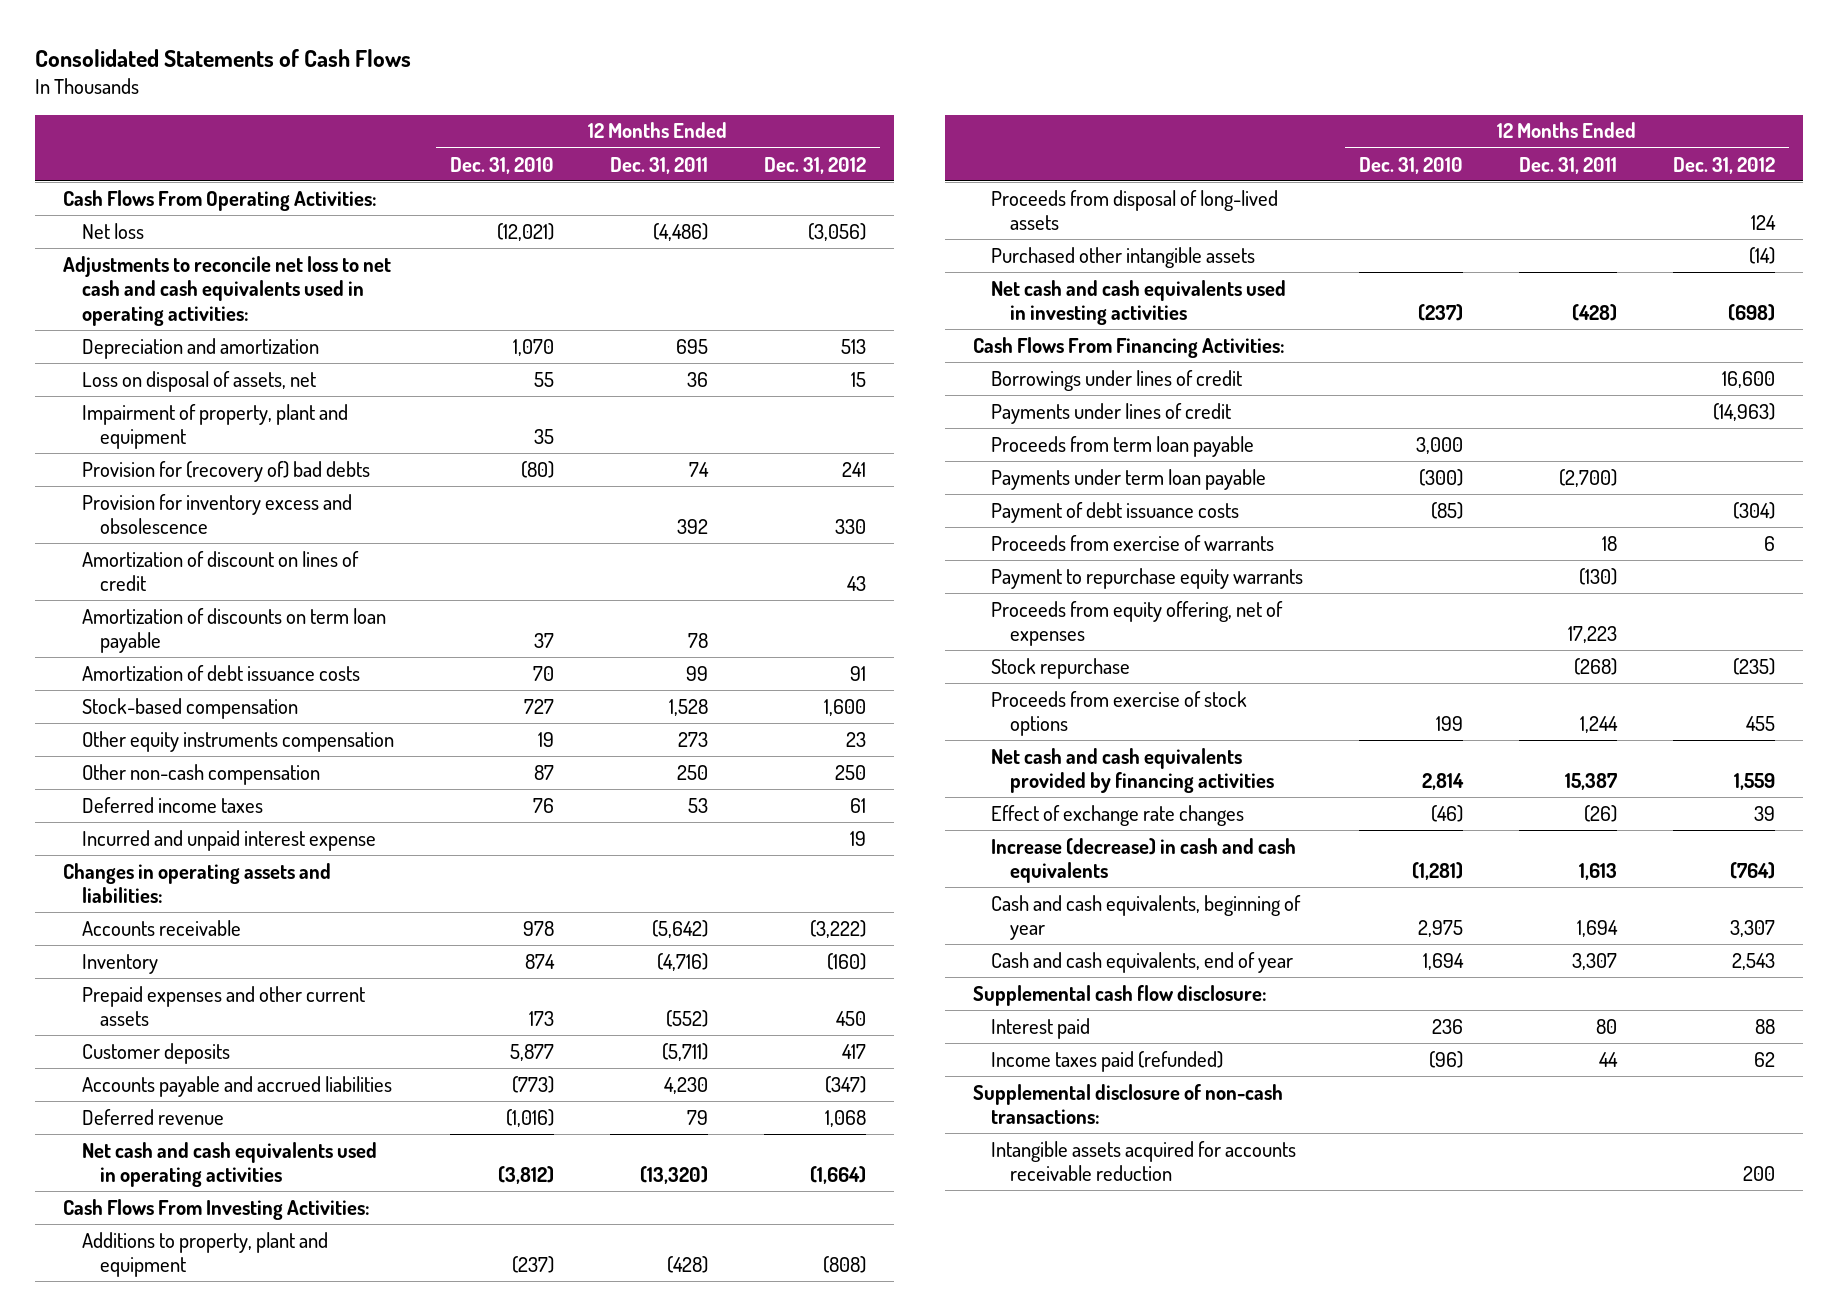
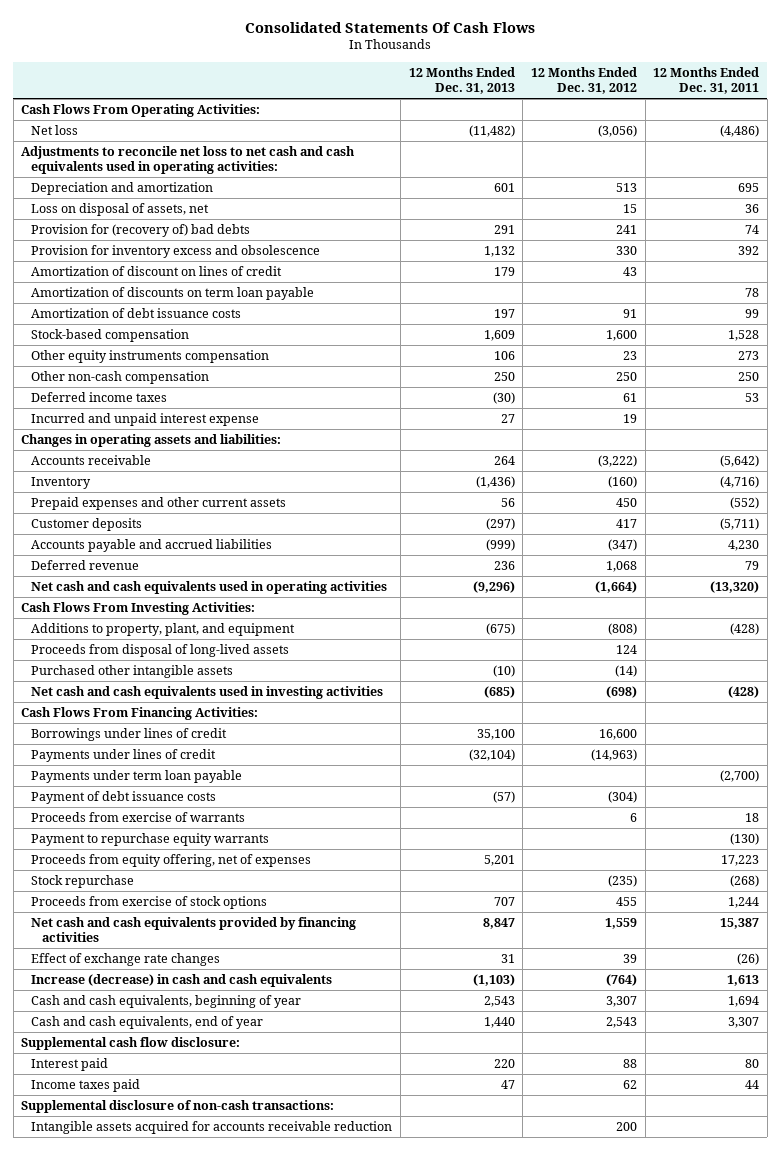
[35,48,412,67] Consolidated Statements of Cash Flows -> [245,21,536,33] Consolidated Statements Of Cash Flows
[449,156,554,174] Dec. 31, 2010 -> none
none -> [408,66,515,95] 12 Months Ended Dec. 31, 2013
[81,403,348,450] Impairment of property, plant and equipment -> none
[81,1231,328,1278] Additions to property, plant and equipment -> [31,622,296,636] Additions to property, plant, and equipment
[991,435,1255,457] Proceeds from term loan payable -> none
[991,1050,1224,1072] Income taxes paid (refunded) -> [31,1078,141,1092] Income taxes paid

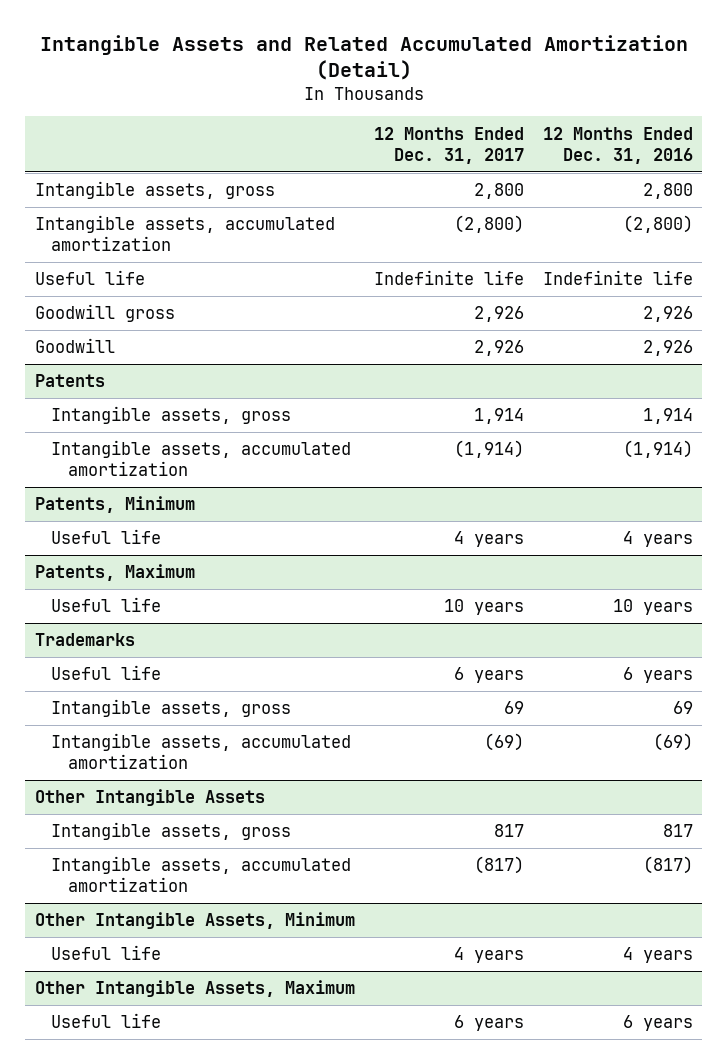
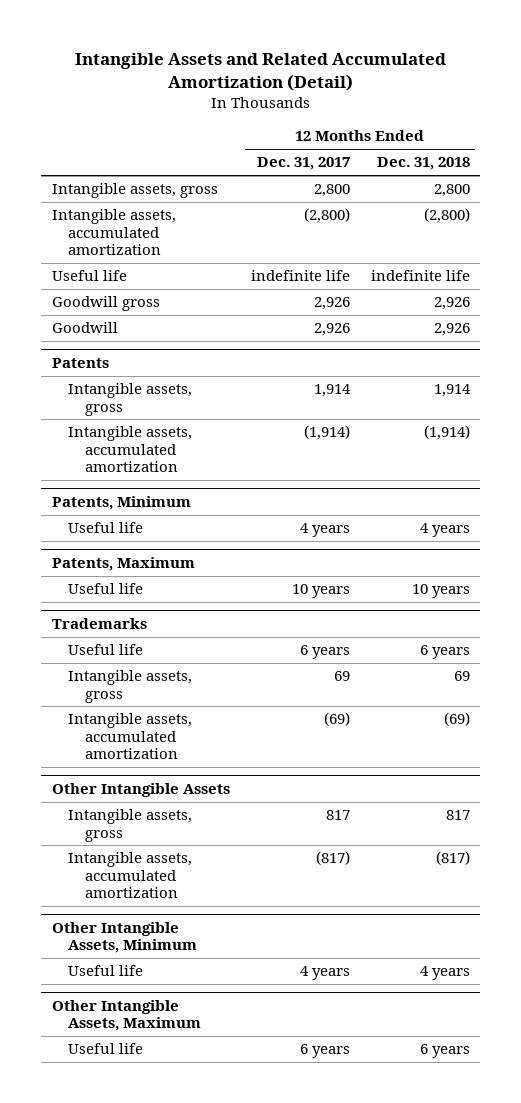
[542,126,693,164] 12 Months Ended Dec. 31, 2016 -> none
none -> [376,157,470,171] Dec. 31, 2018
[373,270,524,286] Indefinite life -> [250,270,350,282] indefinite life

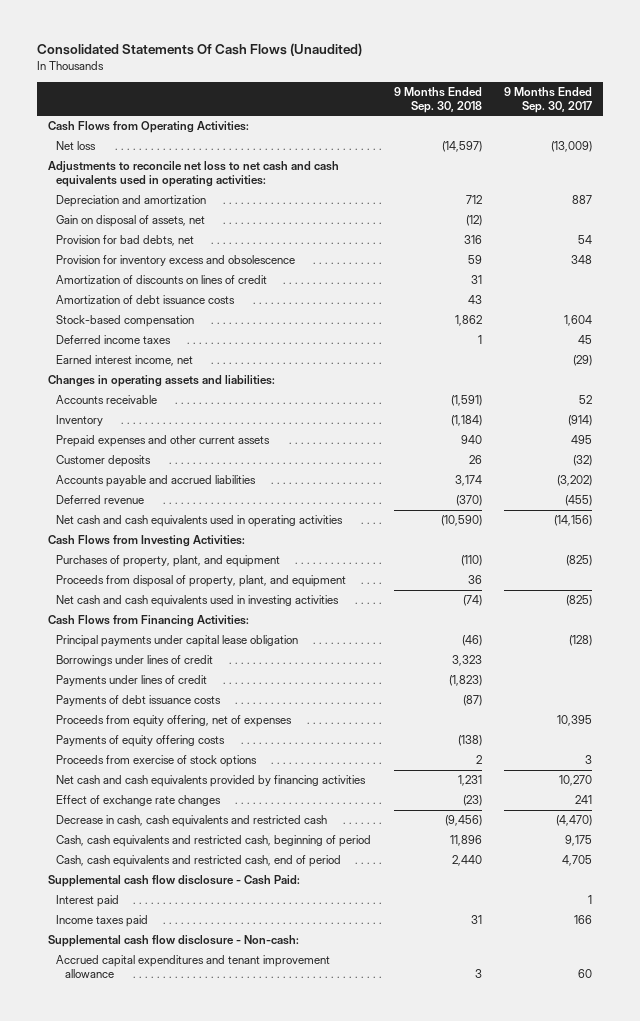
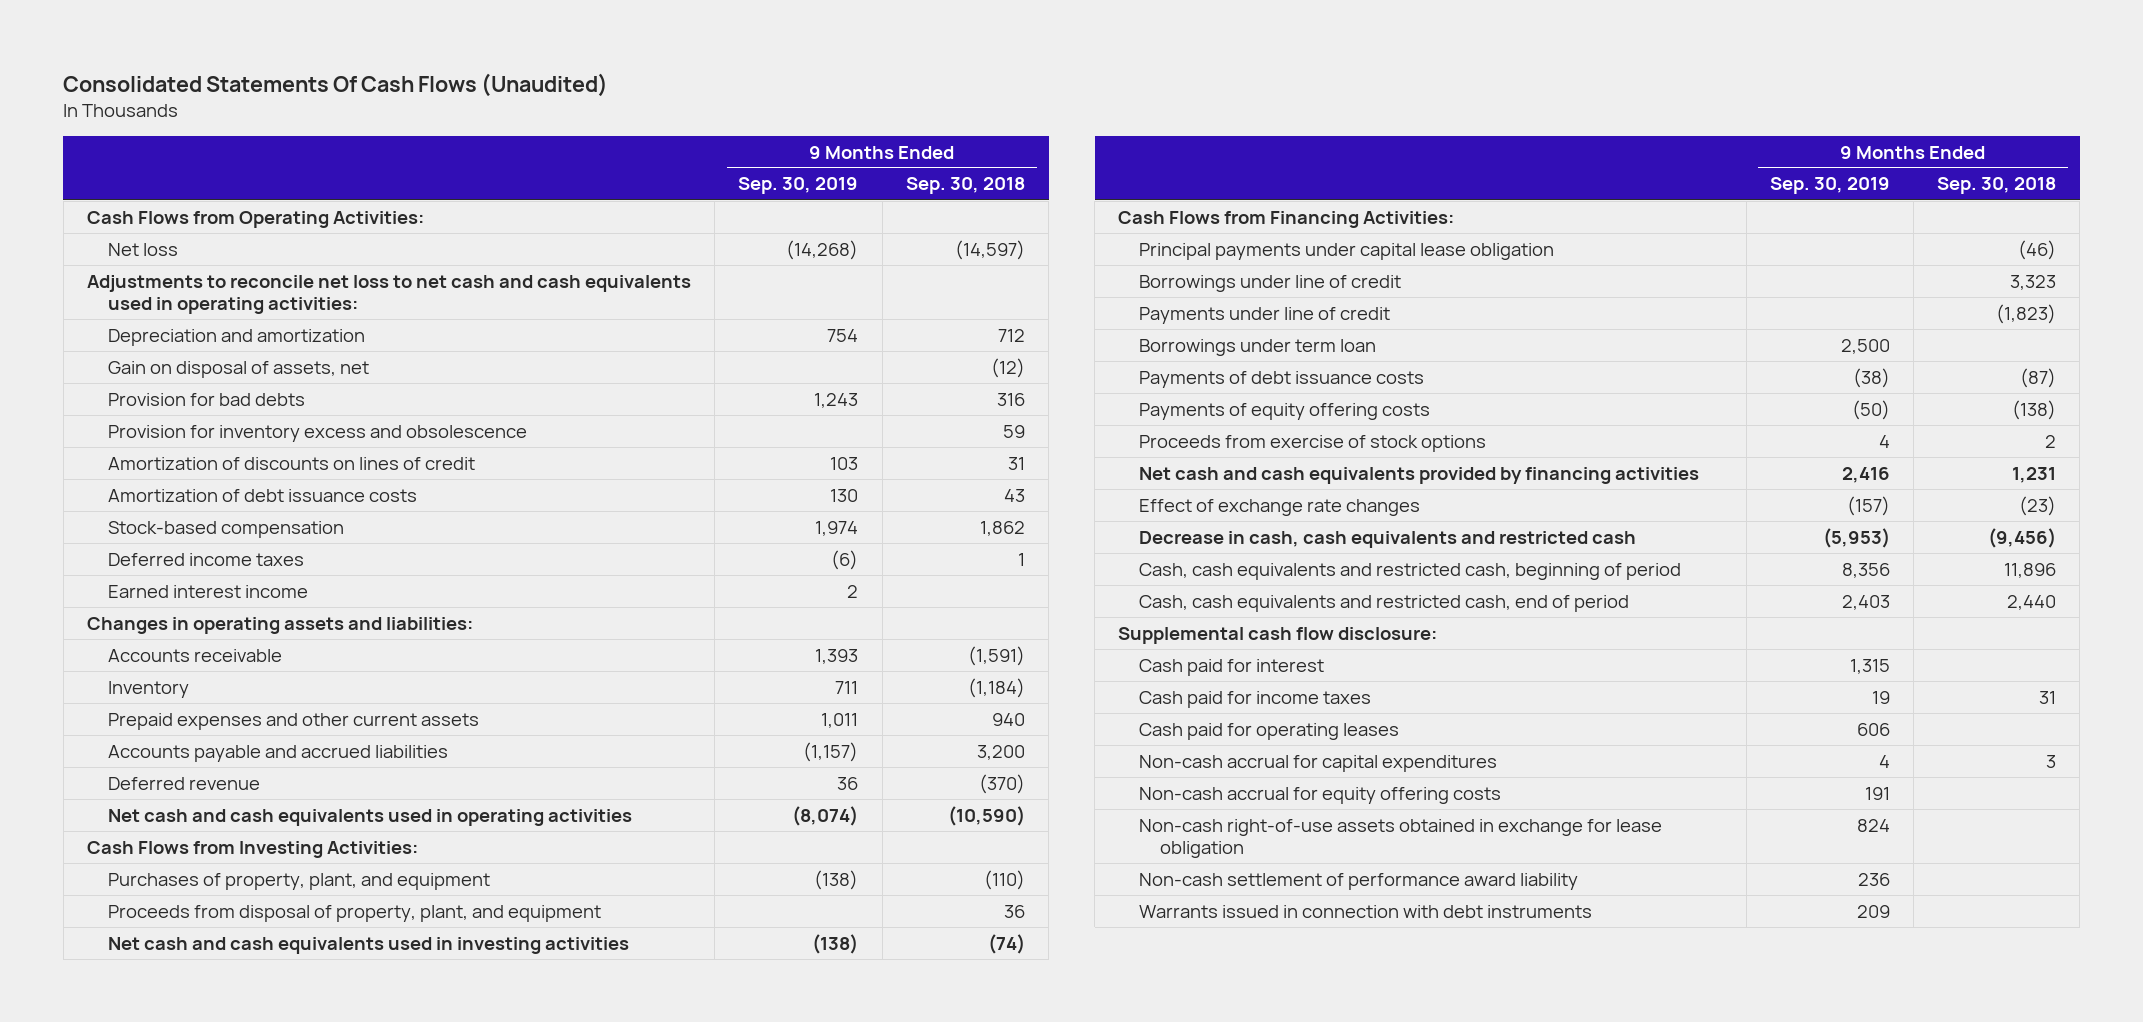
[504,86,593,113] 9 Months Ended Sep. 30, 2017 -> none
none -> [738,177,859,195] Sep. 30, 2019
[56,234,195,246] Provision for bad debts, net -> [107,392,305,406] Provision for bad debts
[56,354,194,366] Earned interest income, net -> [107,584,308,598] Earned interest income
[56,454,152,467] Customer deposits -> none
[454,474,482,486] 3,174 -> [976,744,1025,760] 3,200
[56,654,214,666] Borrowings under lines of credit -> [1139,274,1402,292] Borrowings under line of credit
[56,674,208,686] Payments under lines of credit -> [1139,306,1391,324] Payments under line of credit
none -> [1139,338,1377,356] Borrowings under term loan
[56,714,293,727] Proceeds from equity offering, net of expenses -> none
[47,934,299,947] Supplemental cash flow disclosure - Non-cash: -> none
[47,874,300,887] Supplemental cash flow disclosure - Cash Paid: -> [1118,626,1438,644] Supplemental cash flow disclosure:
[56,894,120,907] Interest paid -> [1139,658,1325,676] Cash paid for interest
[56,914,149,927] Income taxes paid -> [1139,690,1372,708] Cash paid for income taxes
none -> [1139,722,1400,740] Cash paid for operating leases
[56,954,331,979] Accrued capital expenditures and tenant improvement allowance -> [1139,754,1498,772] Non-cash accrual for capital expenditures
none -> [1139,786,1502,804] Non-cash accrual for equity offering costs
none -> [1139,818,1663,859] Non-cash right-of-use assets obtained in exchange for lease obligation
none -> [1139,872,1579,890] Non-cash settlement of performance award liability
none -> [1139,904,1593,918] Warrants issued in connection with debt instruments

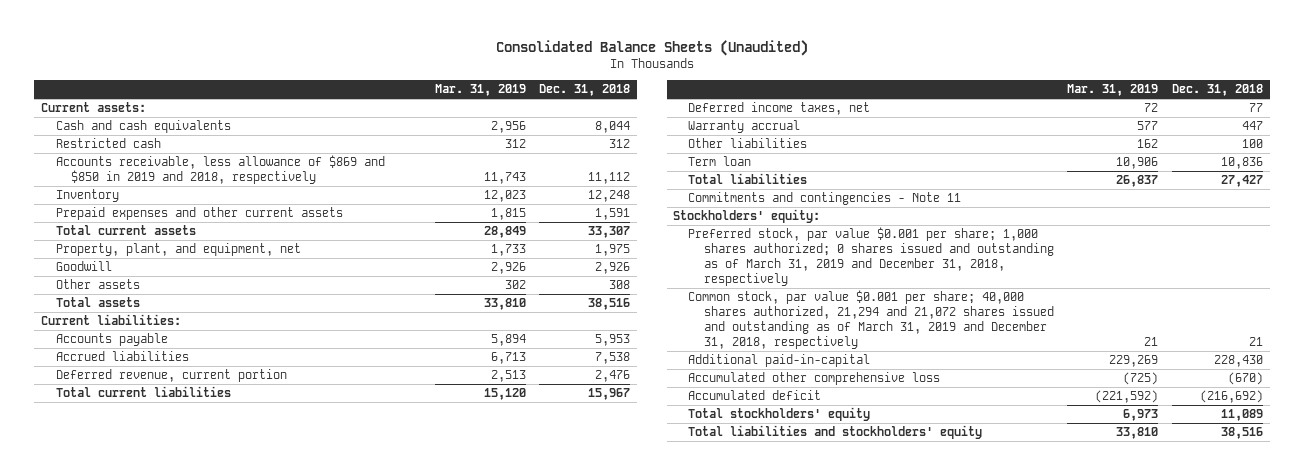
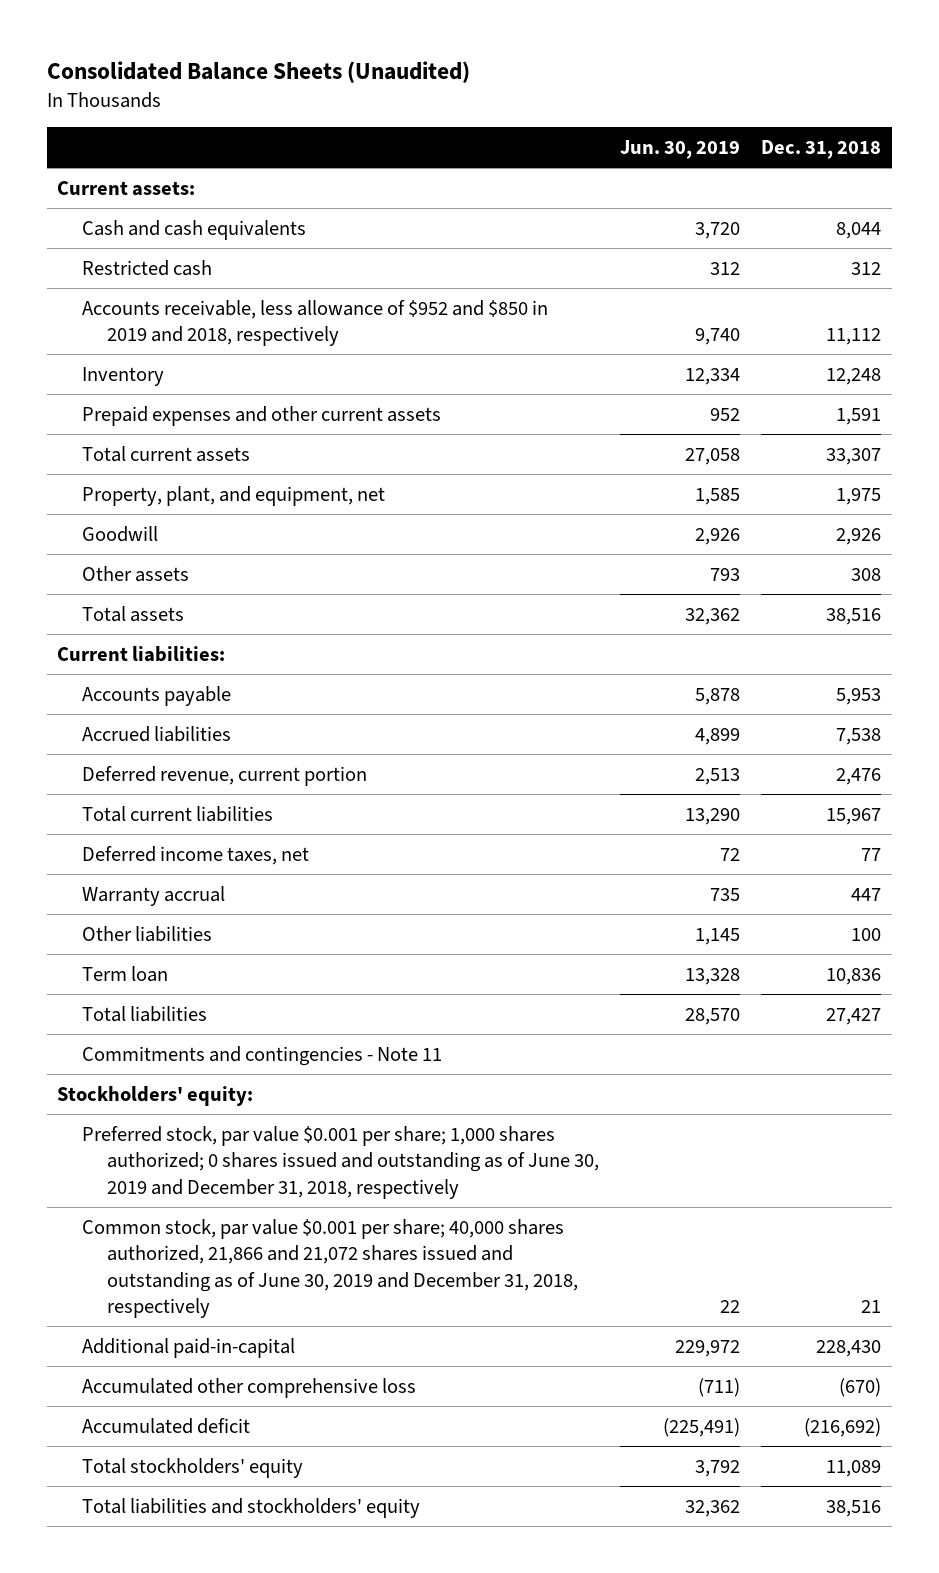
[434,84,526,97] Mar. 31, 2019 -> none
none -> [619,139,740,159] Jun. 30, 2019
[55,155,385,185] Accounts receivable, less allowance of $869 and $850 in 2019 and 2018, respectively -> [81,299,548,347] Accounts receivable, less allowance of $952 and $850 in 2019 and 2018, respectively
[688,227,1054,286] Preferred stock, par value $0.001 per share; 1,000 shares authorized; 0 shares issued and outstanding as of March 31, 2019 and December 31, 2018, respectively -> [81,1125,599,1199] Preferred stock, par value $0.001 per share; 1,000 shares authorized; 0 shares issued and outstanding as of June 30, 2019 and December 31, 2018, respectively
[688,290,1054,349] Common stock, par value $0.001 per share; 40,000 shares authorized, 21,294 and 21,072 shares issued and outstanding as of March 31, 2019 and December 31, 2018, respectively -> [81,1218,578,1319] Common stock, par value $0.001 per share; 40,000 shares authorized, 21,866 and 21,072 shares issued and outstanding as of June 30, 2019 and December 31, 2018, respectively

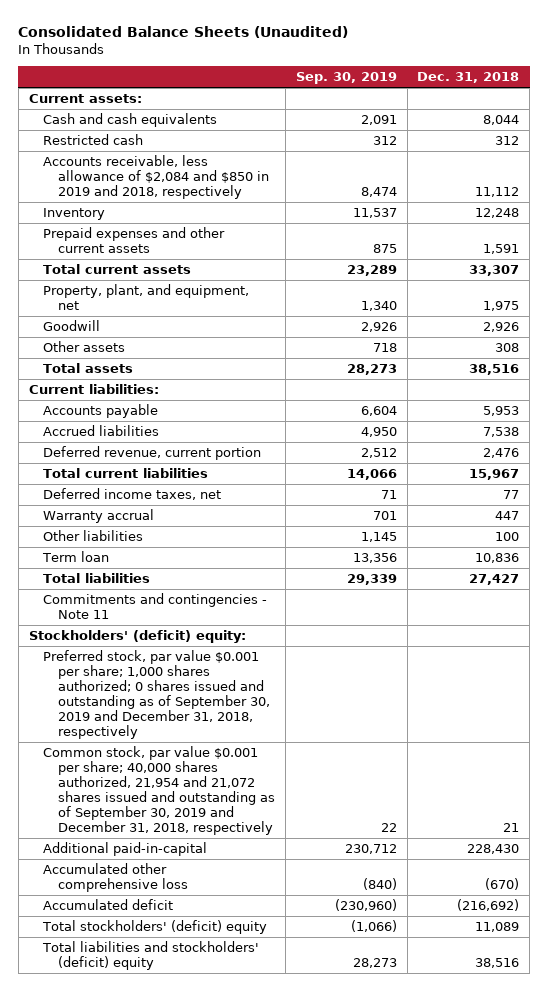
[619,139,740,159] Jun. 30, 2019 -> none
none -> [295,72,397,85] Sep. 30, 2019
[81,299,548,347] Accounts receivable, less allowance of $952 and $850 in 2019 and 2018, respectively -> [43,155,270,200] Accounts receivable, less allowance of $2,084 and $850 in 2019 and 2018, respectively
[57,1085,254,1106] Stockholders' equity: -> [28,630,246,644] Stockholders' (deficit) equity:
[81,1125,599,1199] Preferred stock, par value $0.001 per share; 1,000 shares authorized; 0 shares issued and outstanding as of June 30, 2019 and December 31, 2018, respectively -> [43,650,271,740] Preferred stock, par value $0.001 per share; 1,000 shares authorized; 0 shares issued and outstanding as of September 30, 2019 and December 31, 2018, respectively
[81,1218,578,1319] Common stock, par value $0.001 per share; 40,000 shares authorized, 21,866 and 21,072 shares issued and outstanding as of June 30, 2019 and December 31, 2018, respectively -> [43,746,276,836] Common stock, par value $0.001 per share; 40,000 shares authorized, 21,954 and 21,072 shares issued and outstanding as of September 30, 2019 and December 31, 2018, respectively
[81,1457,303,1478] Total stockholders' equity -> [42,920,268,935] Total stockholders' (deficit) equity
[81,1497,420,1518] Total liabilities and stockholders' equity -> [42,941,260,971] Total liabilities and stockholders' (deficit) equity

